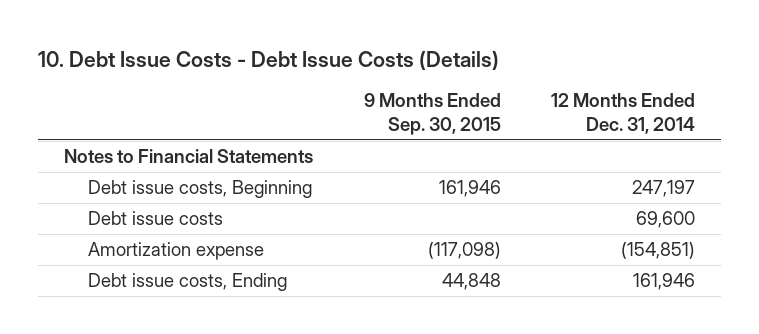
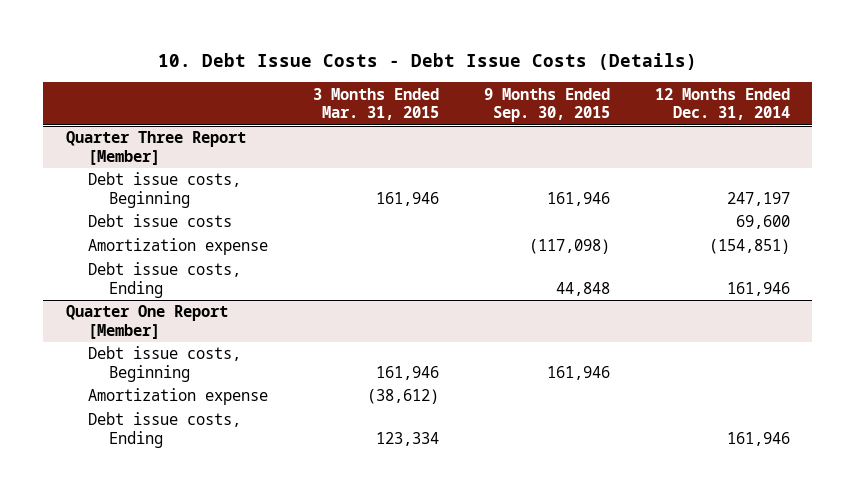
none -> [312,87,439,121] 3 Months Ended Mar. 31, 2015
[63,149,313,164] Notes to Financial Statements -> none
none -> [65,131,246,165] Quarter Three Report [Member]
none -> [65,305,228,339] Quarter One Report [Member]
none -> [87,346,241,382] Debt issue costs, Beginning
none -> [87,388,268,406] Amortization expense
none -> [87,412,241,448] Debt issue costs, Ending

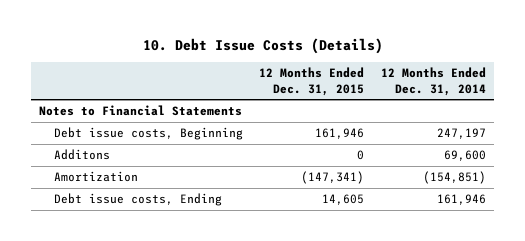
[157,52,697,70] 10. Debt Issue Costs - Debt Issue Costs (Details) -> [142,38,383,55] 10. Debt Issue Costs (Details)
[312,87,439,121] 3 Months Ended Mar. 31, 2015 -> none
[483,87,610,123] 9 Months Ended Sep. 30, 2015 -> none
none -> [259,67,365,96] 12 Months Ended Dec. 31, 2015
[65,131,246,165] Quarter Three Report [Member] -> none
none -> [39,105,243,117] Notes to Financial Statements
[87,262,241,298] Debt issue costs, Ending -> none
[65,305,228,339] Quarter One Report [Member] -> none
[87,346,241,382] Debt issue costs, Beginning -> none
[87,388,268,406] Amortization expense -> none
[87,214,232,228] Debt issue costs -> [53,149,110,161] Additons
[87,238,268,256] Amortization expense -> [53,171,138,183] Amortization

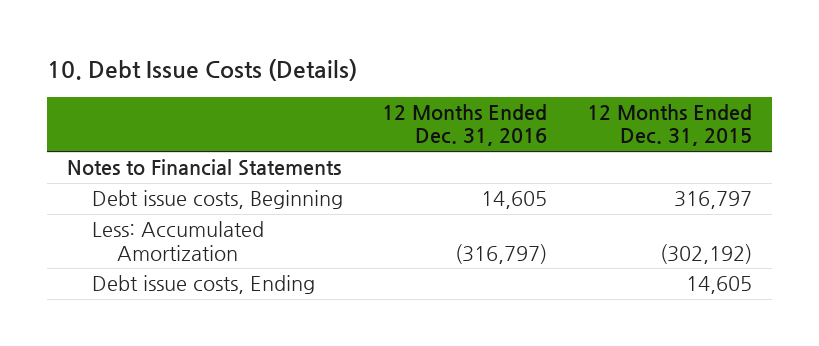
[380,67,486,96] 12 Months Ended Dec. 31, 2014 -> none
none -> [382,104,548,147] 12 Months Ended Dec. 31, 2016
[53,149,110,161] Additons -> none
[315,128,365,140] 161,946 -> [674,191,753,210] 316,797
[53,171,138,183] Amortization -> [91,221,264,261] Less: Accumulated Amortization
[301,171,365,185] (147,341) -> [660,243,753,264] (302,192)

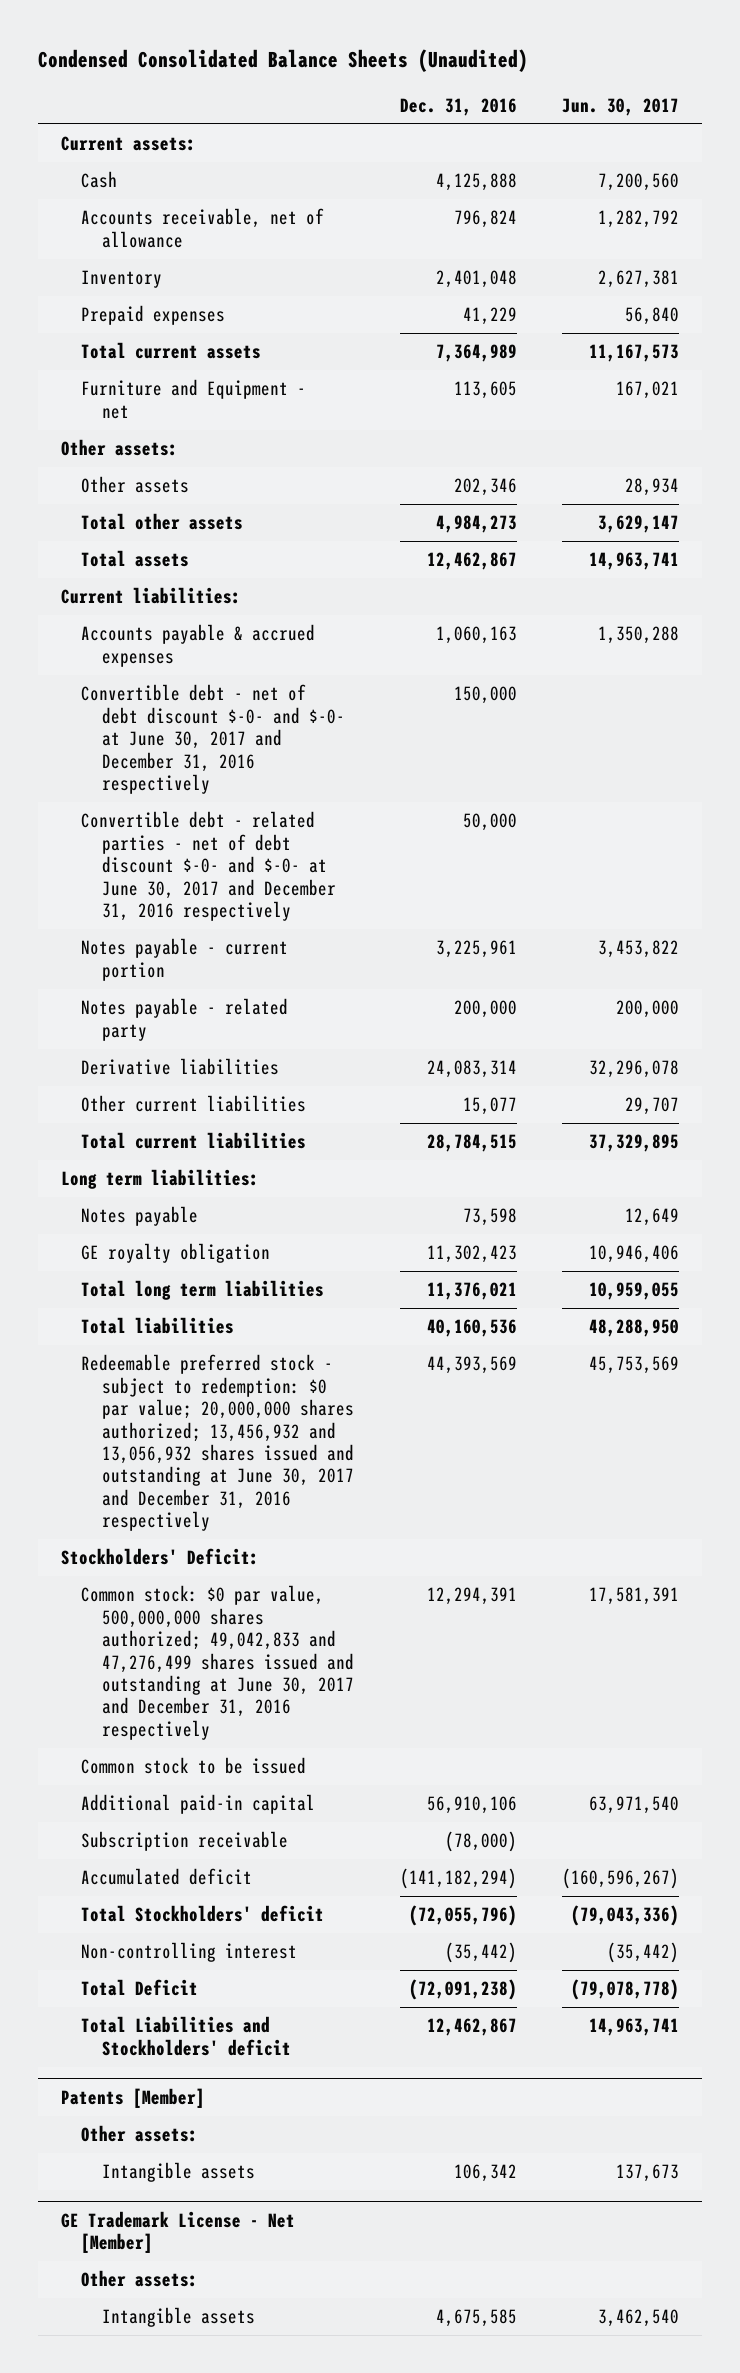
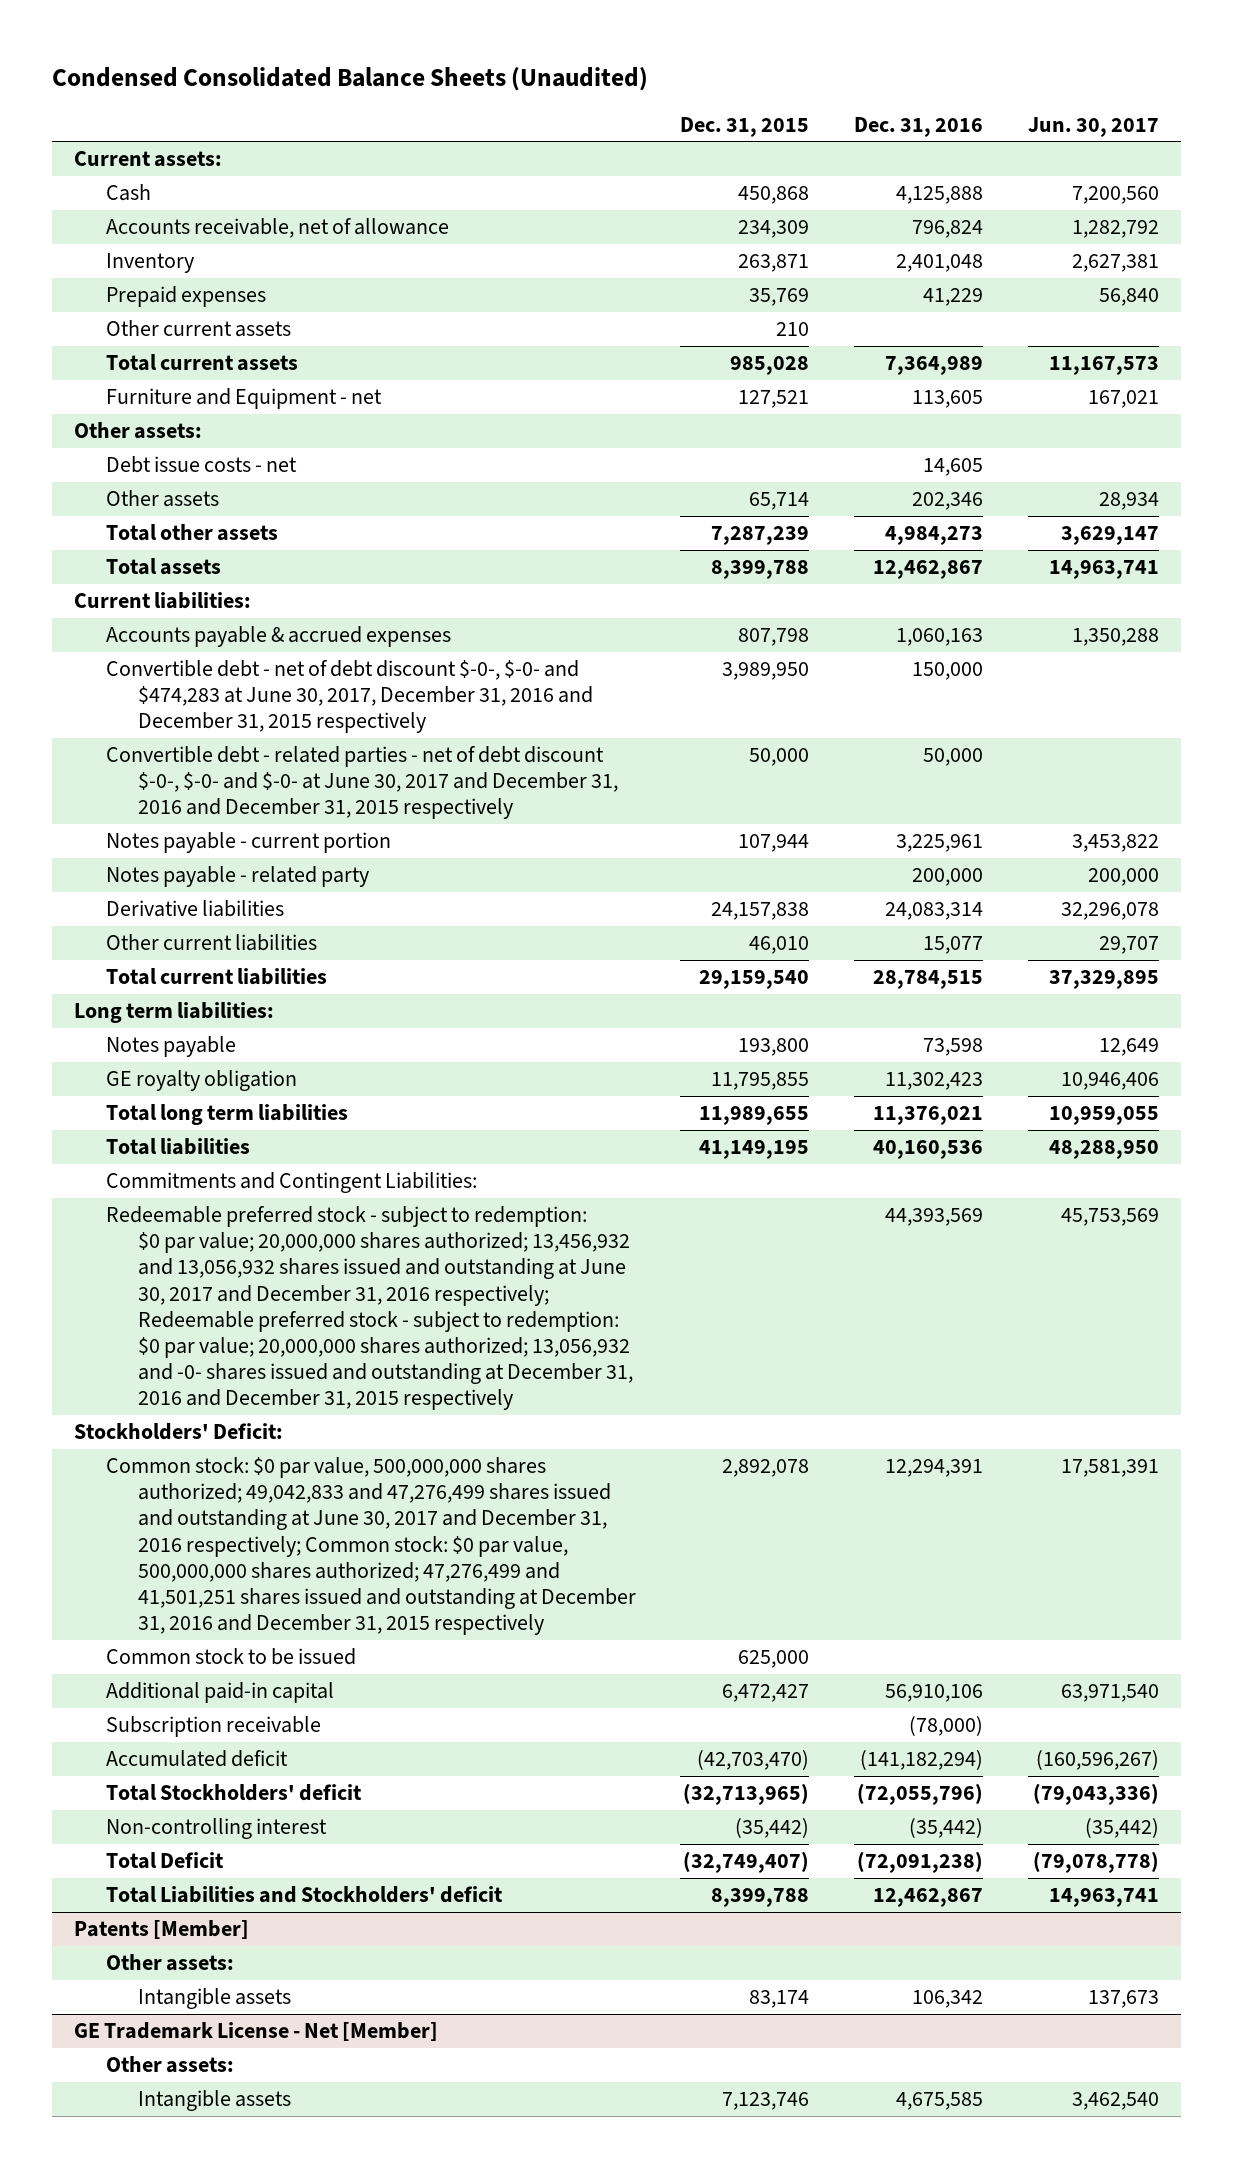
none -> [680,116,810,137] Dec. 31, 2015
none -> [105,320,291,338] Other current assets
none -> [105,456,297,474] Debt issue costs - net
[81,684,346,795] Convertible debt - net of debt discount $-0- and $-0- at June 30, 2017 and December 31, 2016 respectively -> [105,660,593,734] Convertible debt - net of debt discount $-0-, $-0- and $474,283 at June 30, 2017, December 31, 2016 and December 31, 2015 respectively
[81,811,337,922] Convertible debt - related parties - net of debt discount $-0- and $-0- at June 30, 2017 and December 31, 2016 respectively -> [105,746,618,820] Convertible debt - related parties - net of debt discount $-0-, $-0- and $-0- at June 30, 2017 and December 31, 2016 and December 31, 2015 respectively
none -> [105,1172,477,1194] Commitments and Contingent Liabilities:
[81,1354,355,1532] Redeemable preferred stock - subject to redemption: $0 par value; 20,000,000 shares authorized; 13,456,932 and 13,056,932 shares issued and outstanding at June 30, 2017 and December 31, 2016 respectively -> [105,1206,633,1411] Redeemable preferred stock - subject to redemption: $0 par value; 20,000,000 shares authorized; 13,456,932 and 13,056,932 shares issued and outstanding at June 30, 2017 and December 31, 2016 respectively; Redeemable preferred stock - subject to redemption: $0 par value; 20,000,000 shares authorized; 13,056,932 and -0- shares issued and outstanding at December 31, 2016 and December 31, 2015 respectively
[81,1585,355,1740] Common stock: $0 par value, 500,000,000 shares authorized; 49,042,833 and 47,276,499 shares issued and outstanding at June 30, 2017 and December 31, 2016 respectively -> [105,1457,636,1636] Common stock: $0 par value, 500,000,000 shares authorized; 49,042,833 and 47,276,499 shares issued and outstanding at June 30, 2017 and December 31, 2016 respectively; Common stock: $0 par value, 500,000,000 shares authorized; 47,276,499 and 41,501,251 shares issued and outstanding at December 31, 2016 and December 31, 2015 respectively

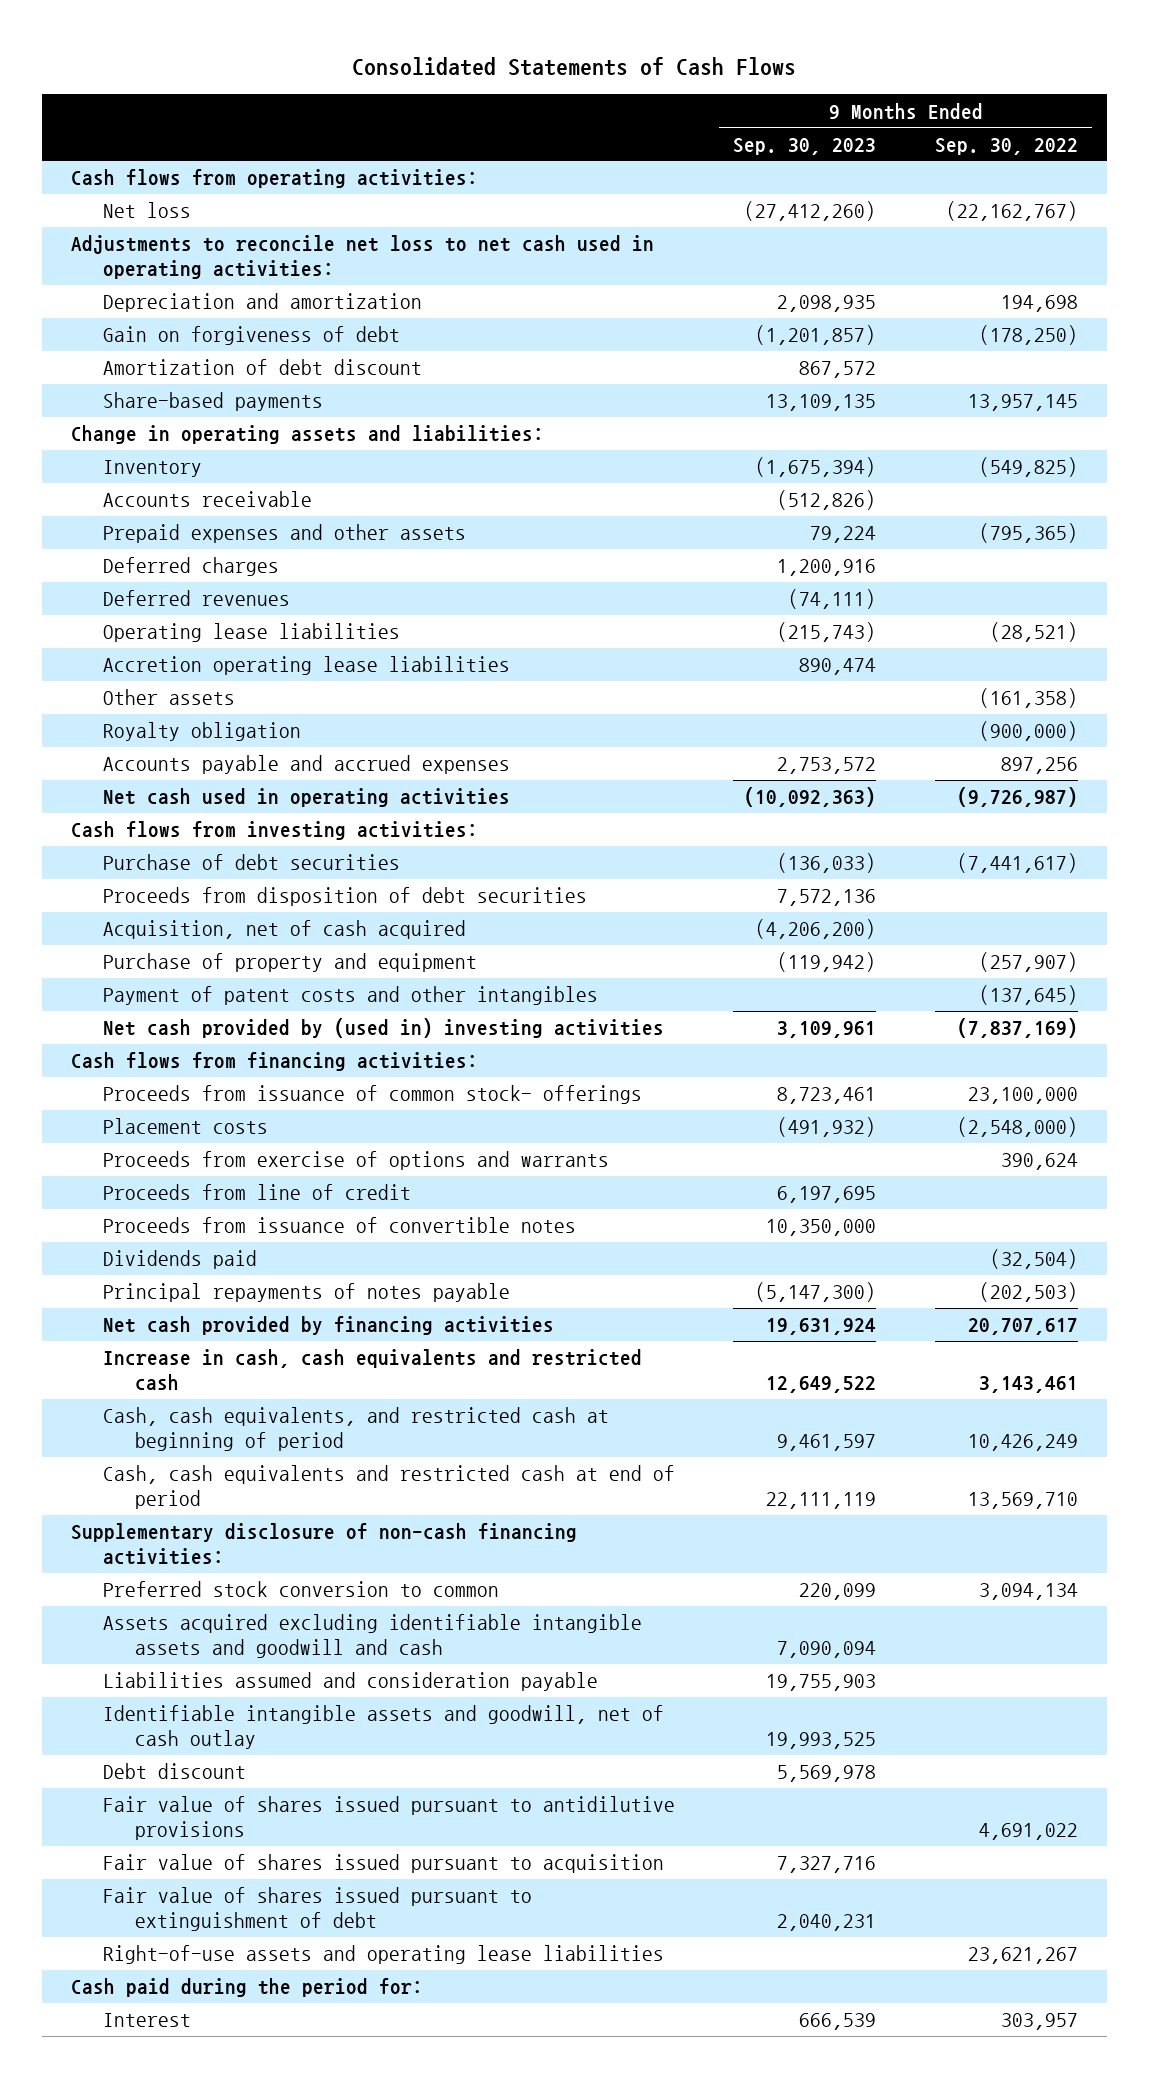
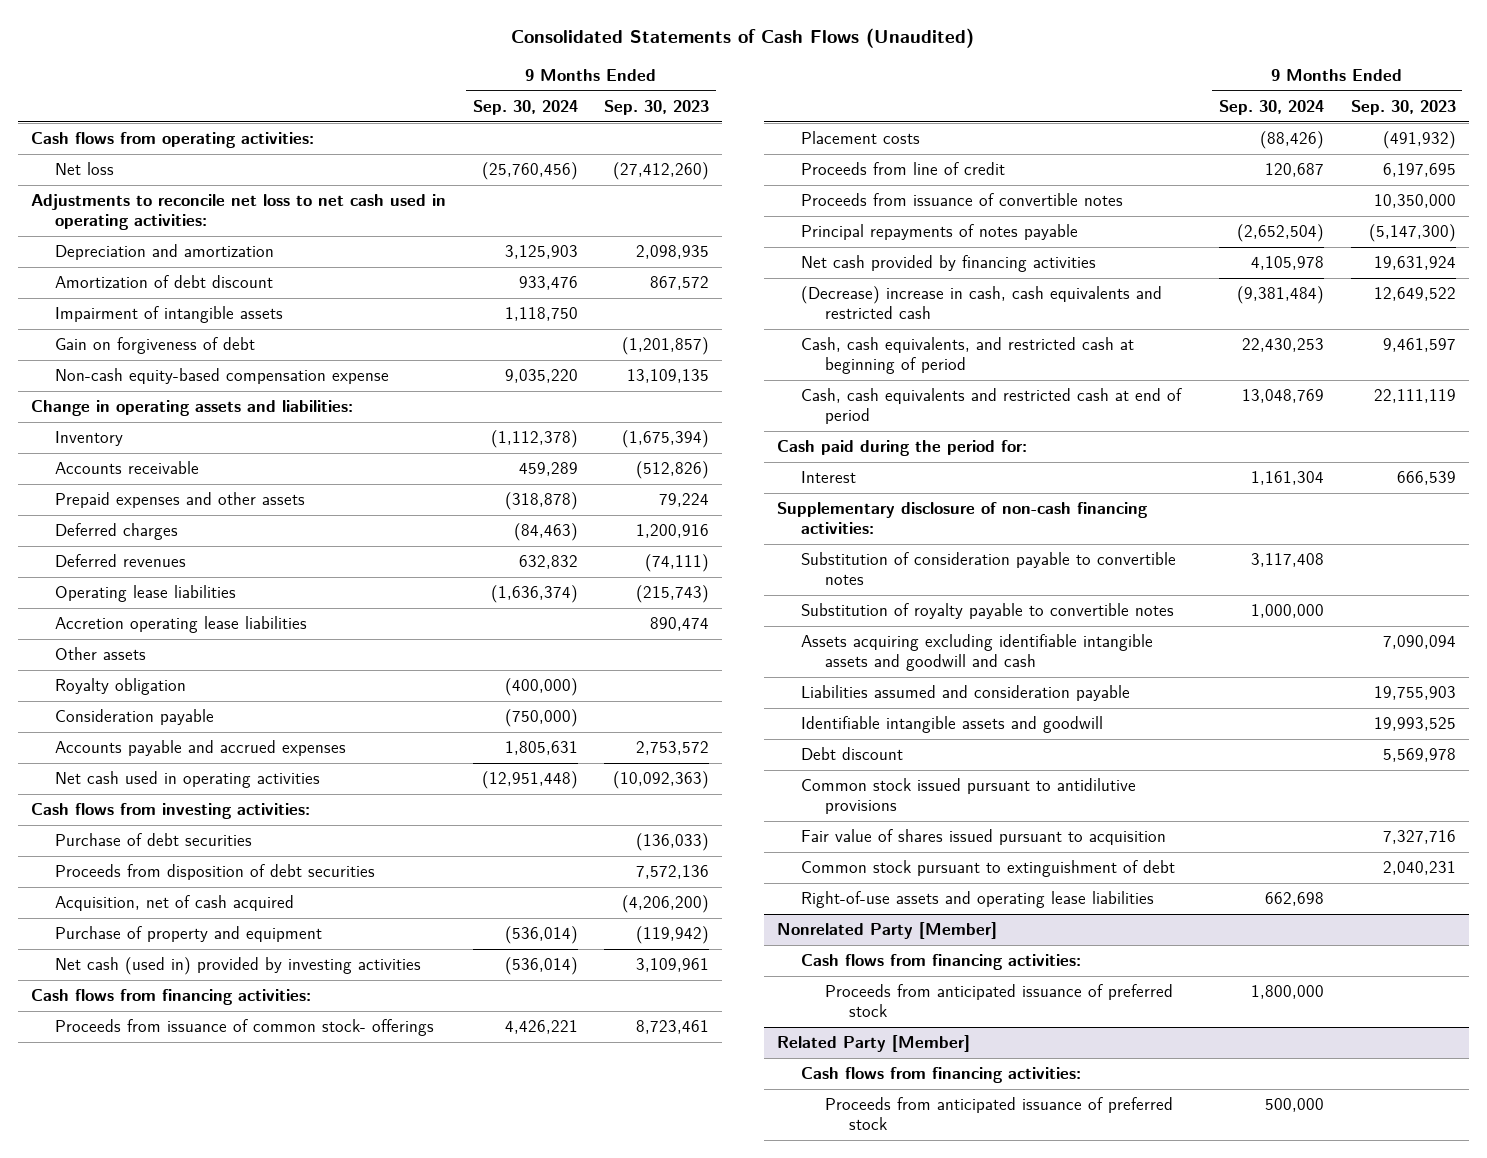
[352,56,797,76] Consolidated Statements of Cash Flows -> [511,28,975,49] Consolidated Statements of Cash Flows (Unaudited)
[934,137,1078,155] Sep. 30, 2022 -> none
none -> [472,100,578,116] Sep. 30, 2024
none -> [54,306,283,324] Impairment of intangible assets
[103,326,401,346] Gain on forgiveness of debt -> [54,337,255,355] Gain on forgiveness of debt
[103,392,324,412] Share-based payments -> [54,368,389,385] Non-cash equity-based compensation expense
none -> [54,709,214,726] Consideration payable
[103,986,599,1006] Payment of patent costs and other intangibles -> none
[103,1018,665,1039] Net cash provided by (used in) investing activities -> [54,957,421,976] Net cash (used in) provided by investing activities
[103,1151,610,1171] Proceeds from exercise of options and warrants -> none
[103,1250,258,1270] Dividends paid -> none
[103,1349,643,1391] Increase in cash, cash equivalents and restricted cash -> [801,286,1163,320] (Decrease) increase in cash, cash equivalents and restricted cash
[71,1978,424,1998] Cash paid during the period for: -> [777,440,1028,457] Cash paid during the period for:
[103,2013,192,2028] Interest -> [801,471,857,484] Interest
[103,1581,500,1598] Preferred stock conversion to common -> none
none -> [801,552,1177,586] Substitution of consideration payable to convertible notes
none -> [801,603,1175,620] Substitution of royalty payable to convertible notes
[103,1614,643,1658] Assets acquired excluding identifiable intangible assets and goodwill and cash -> [801,634,1154,672] Assets acquiring excluding identifiable intangible assets and goodwill and cash
[103,1705,665,1749] Identifiable intangible assets and goodwill, net of cash outlay -> [801,716,1104,734] Identifiable intangible assets and goodwill
[103,1796,676,1840] Fair value of shares issued pursuant to antidilutive provisions -> none
none -> [801,778,1137,815] Common stock issued pursuant to antidilutive provisions
[103,1887,533,1931] Fair value of shares issued pursuant to extinguishment of debt -> [801,860,1176,878] Common stock pursuant to extinguishment of debt
none -> [777,922,998,940] Nonrelated Party [Member]
none -> [801,954,1082,971] Cash flows from financing activities:
none -> [825,984,1174,1018] Proceeds from anticipated issuance of preferred stock
none -> [777,1035,971,1053] Related Party [Member]
none -> [801,1067,1082,1084] Cash flows from financing activities:
none -> [825,1097,1174,1131] Proceeds from anticipated issuance of preferred stock

